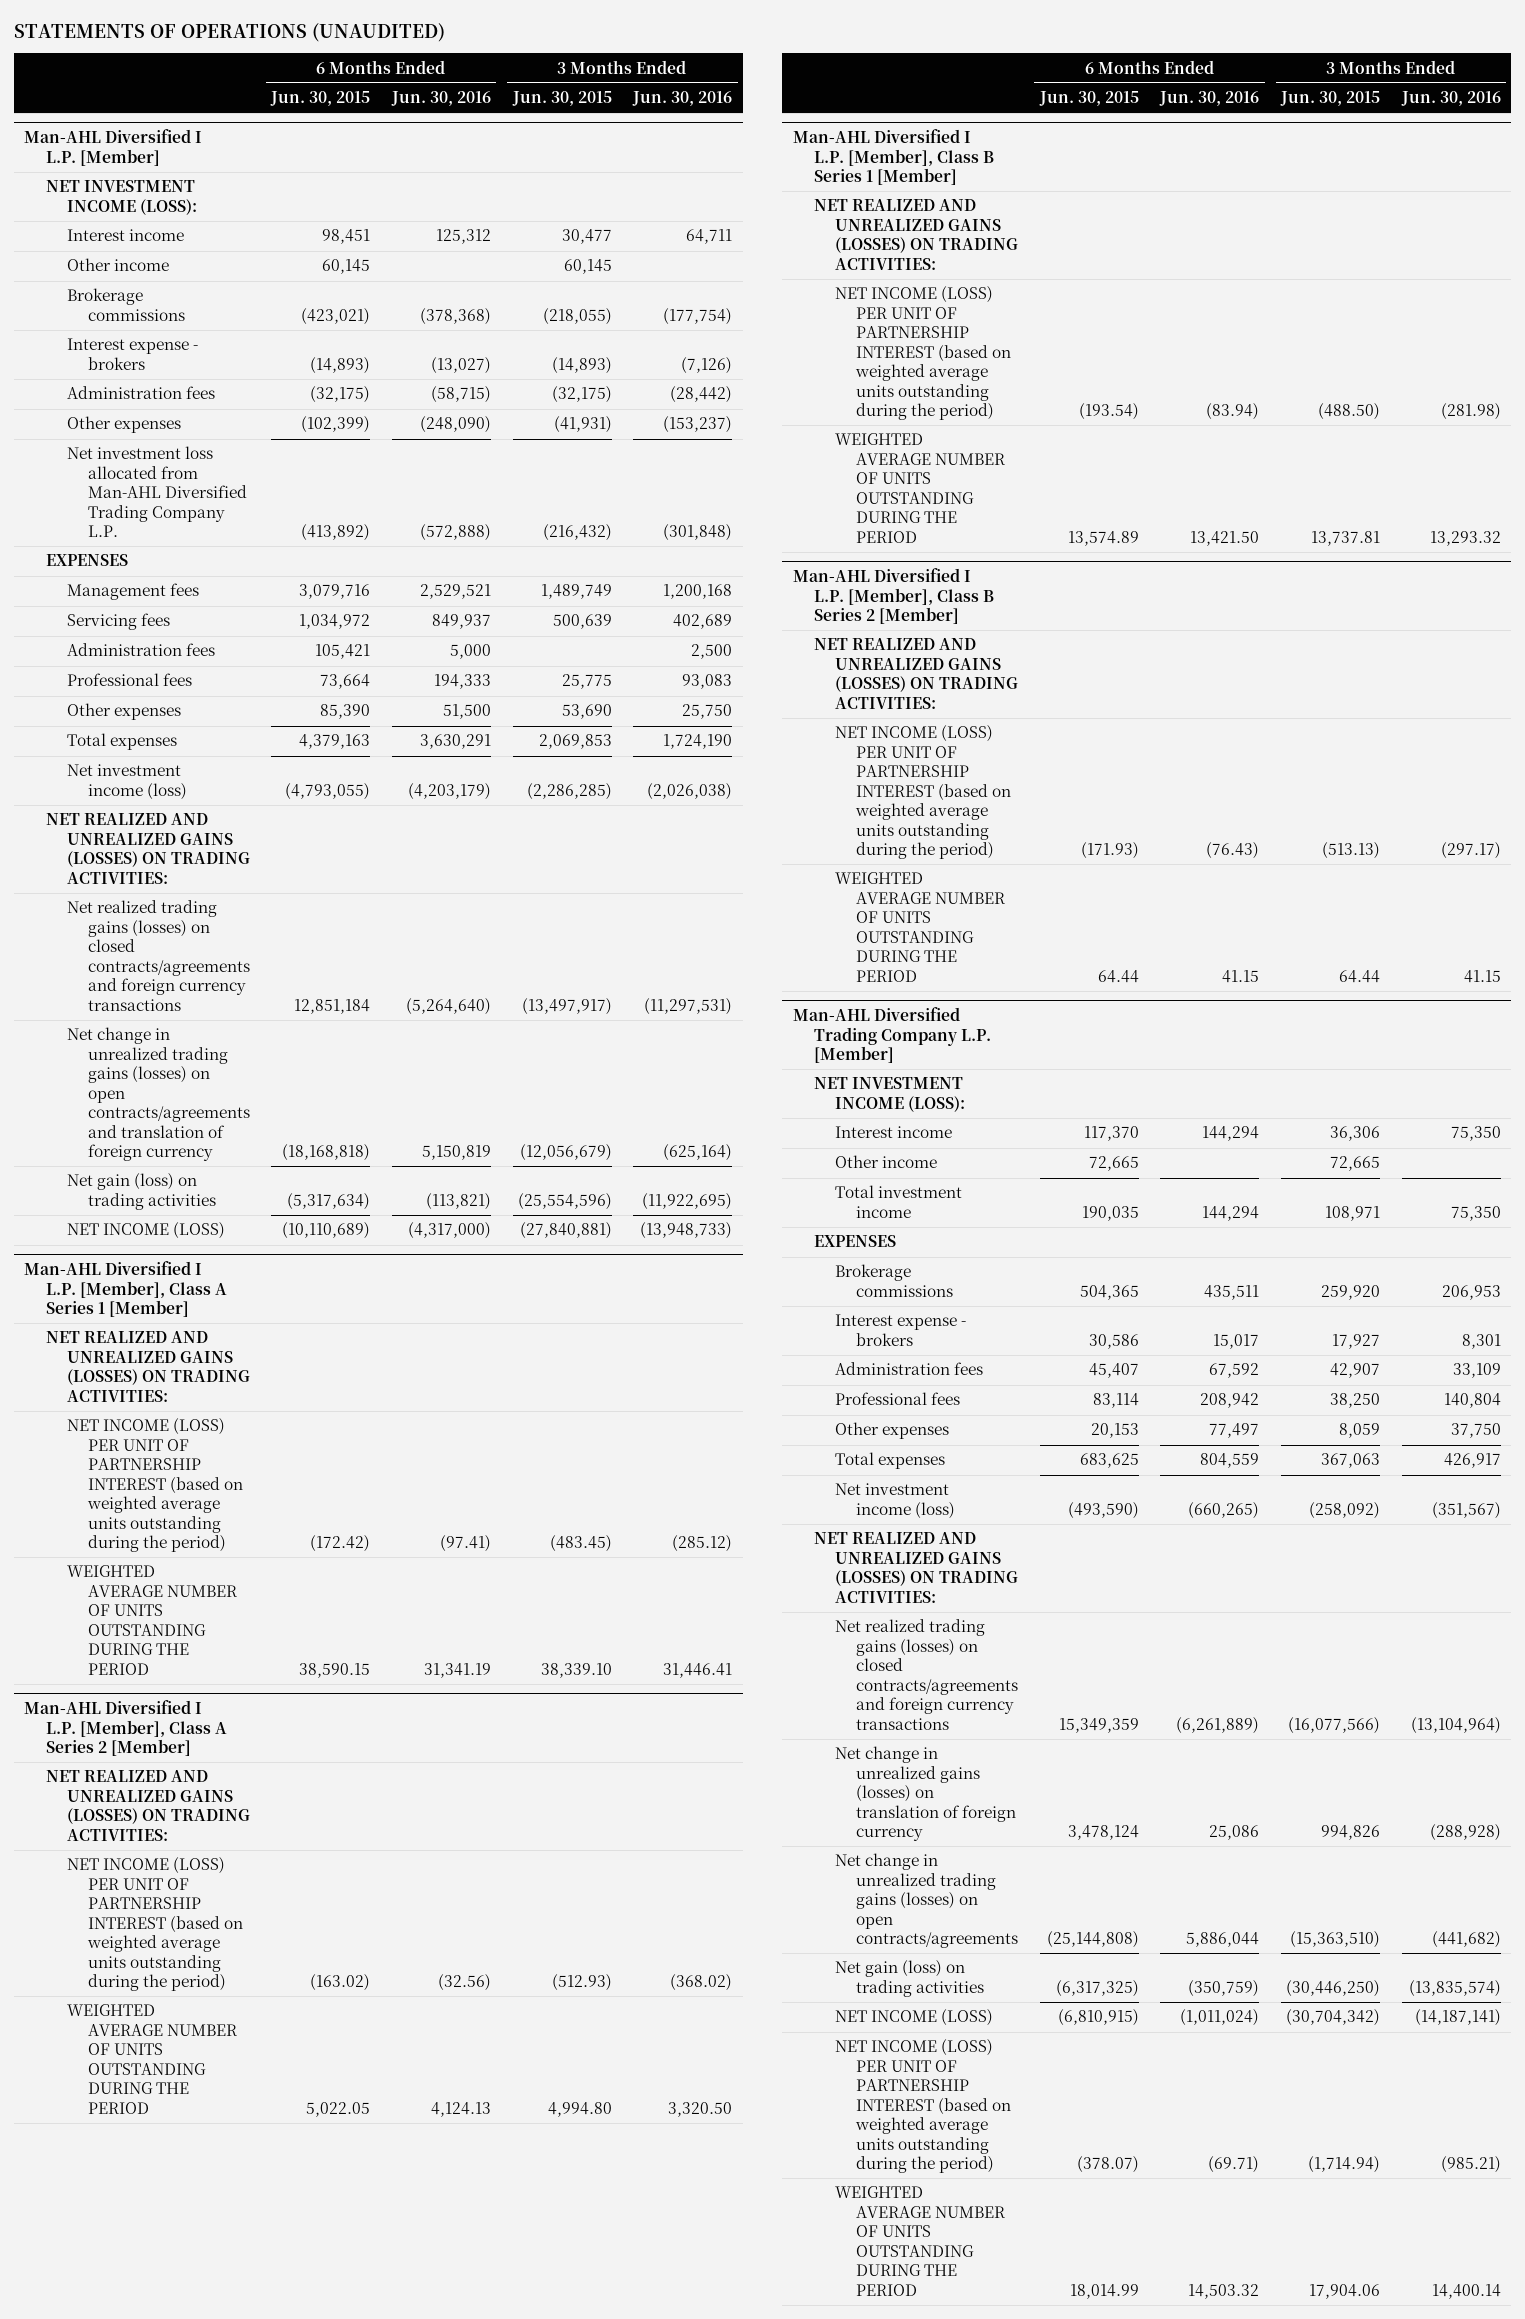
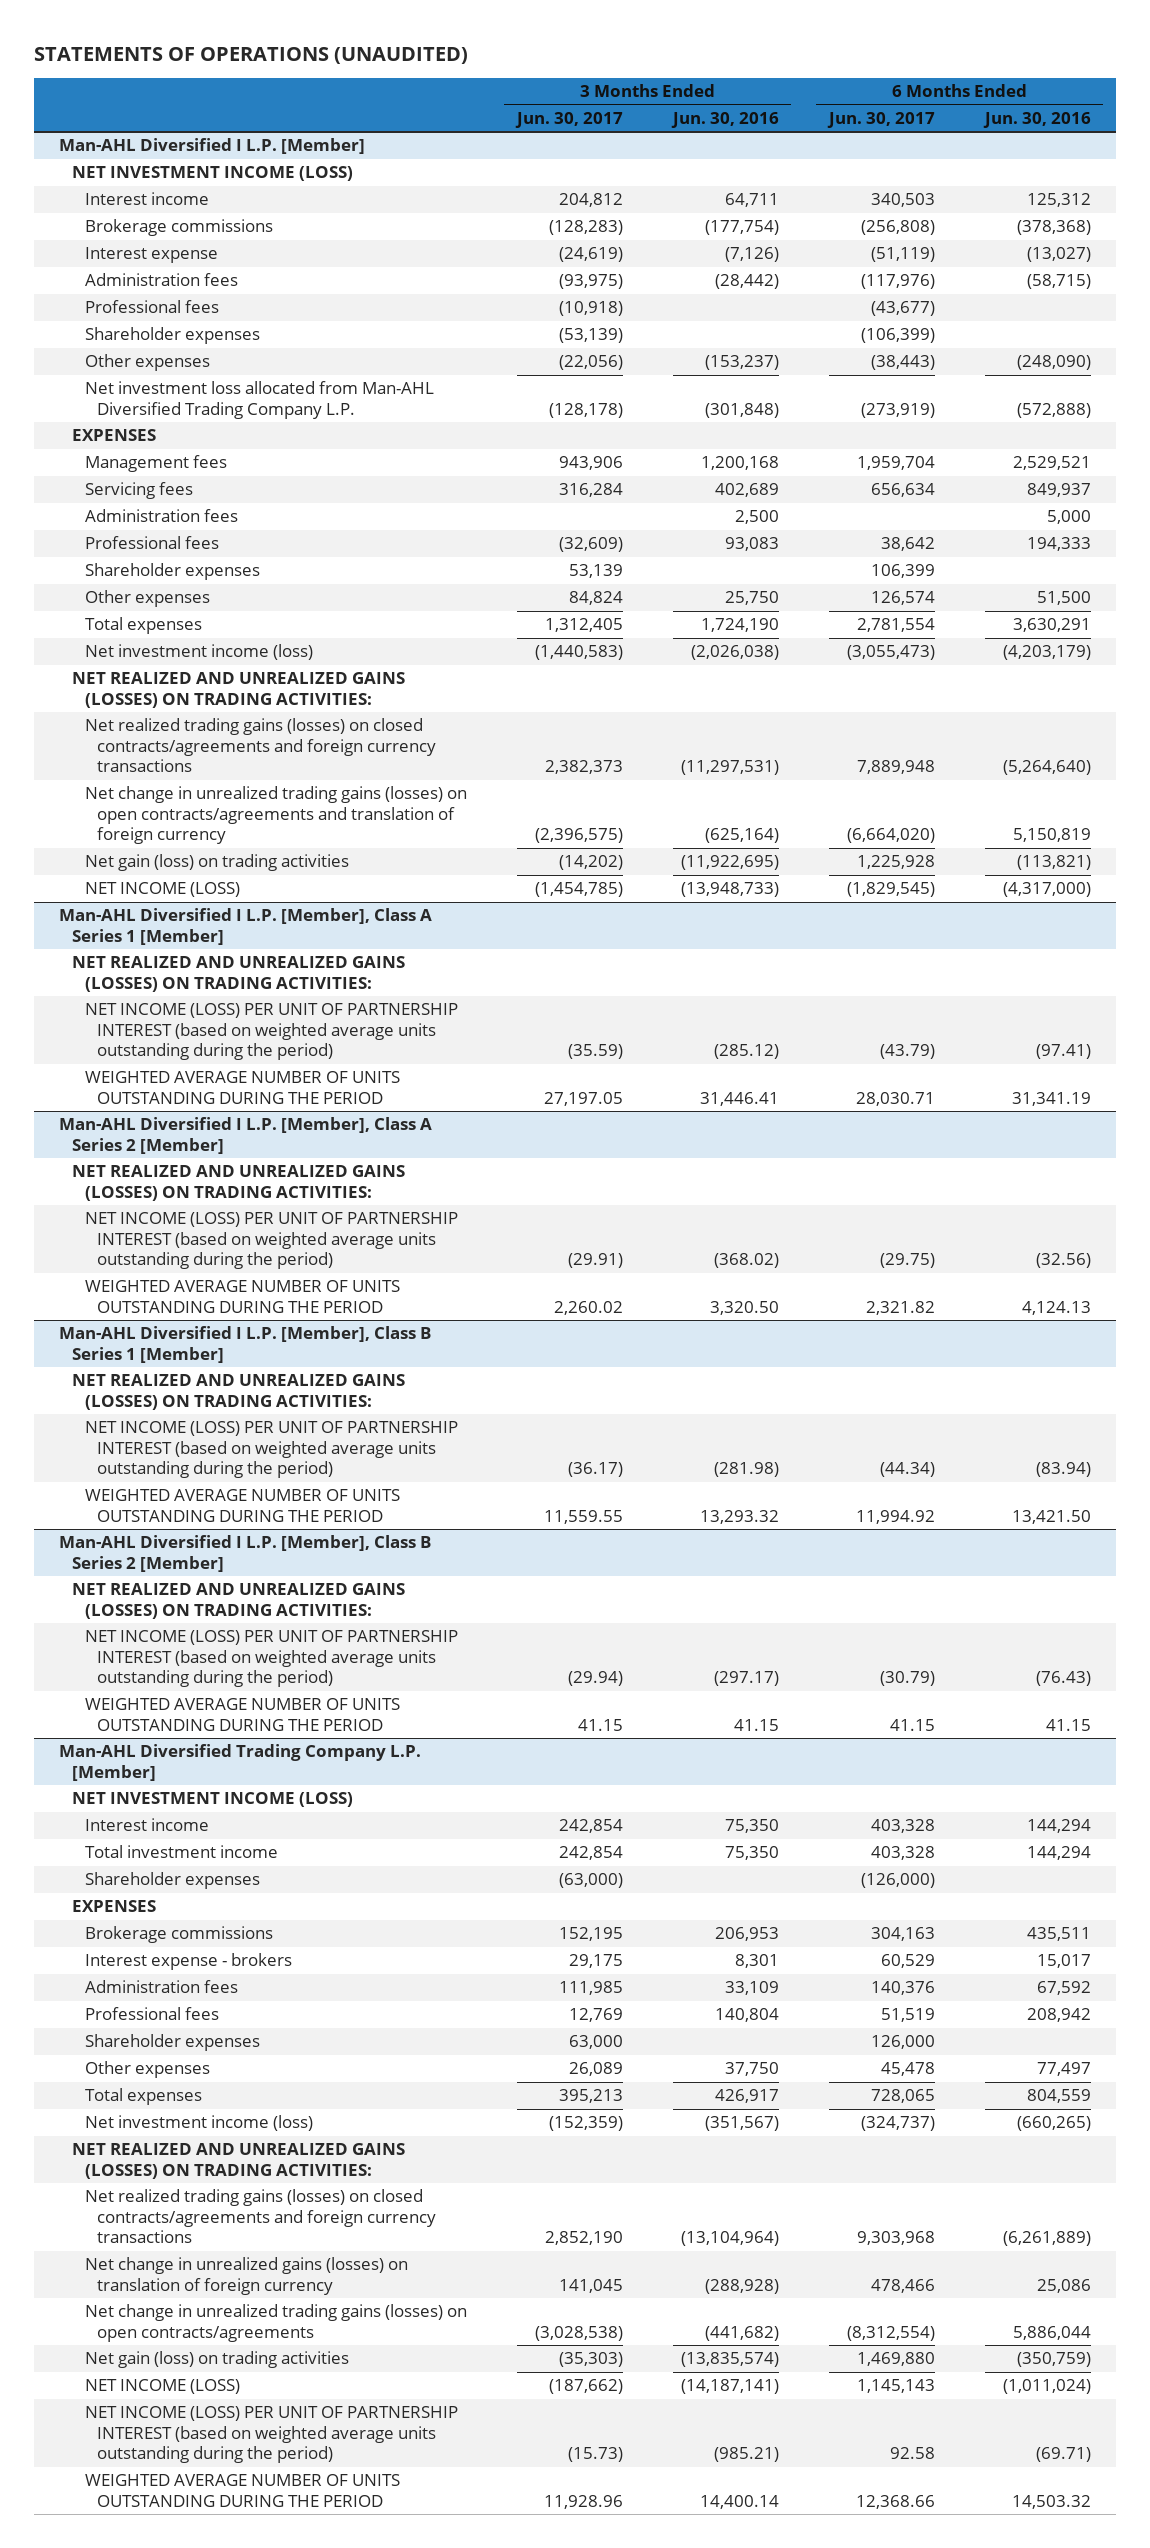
[270,91,371,107] Jun. 30, 2015 -> none
[511,91,612,107] Jun. 30, 2015 -> none
none -> [514,111,623,128] Jun. 30, 2017
none -> [826,111,935,128] Jun. 30, 2017
[45,180,197,215] NET INVESTMENT INCOME (LOSS): -> [72,166,354,182] NET INVESTMENT INCOME (LOSS)
[66,258,169,272] Other income -> none
[66,338,198,370] Interest expense - brokers -> [84,247,218,264] Interest expense
none -> [84,300,219,314] Professional fees
none -> [84,327,260,345] Shareholder expenses
none -> [84,563,260,581] Shareholder expenses
[813,1077,966,1112] NET INVESTMENT INCOME (LOSS): -> [72,1792,354,1808] NET INVESTMENT INCOME (LOSS)
[835,1155,938,1169] Other income -> none
none -> [84,1872,260,1890] Shareholder expenses
none -> [84,2034,260,2052] Shareholder expenses

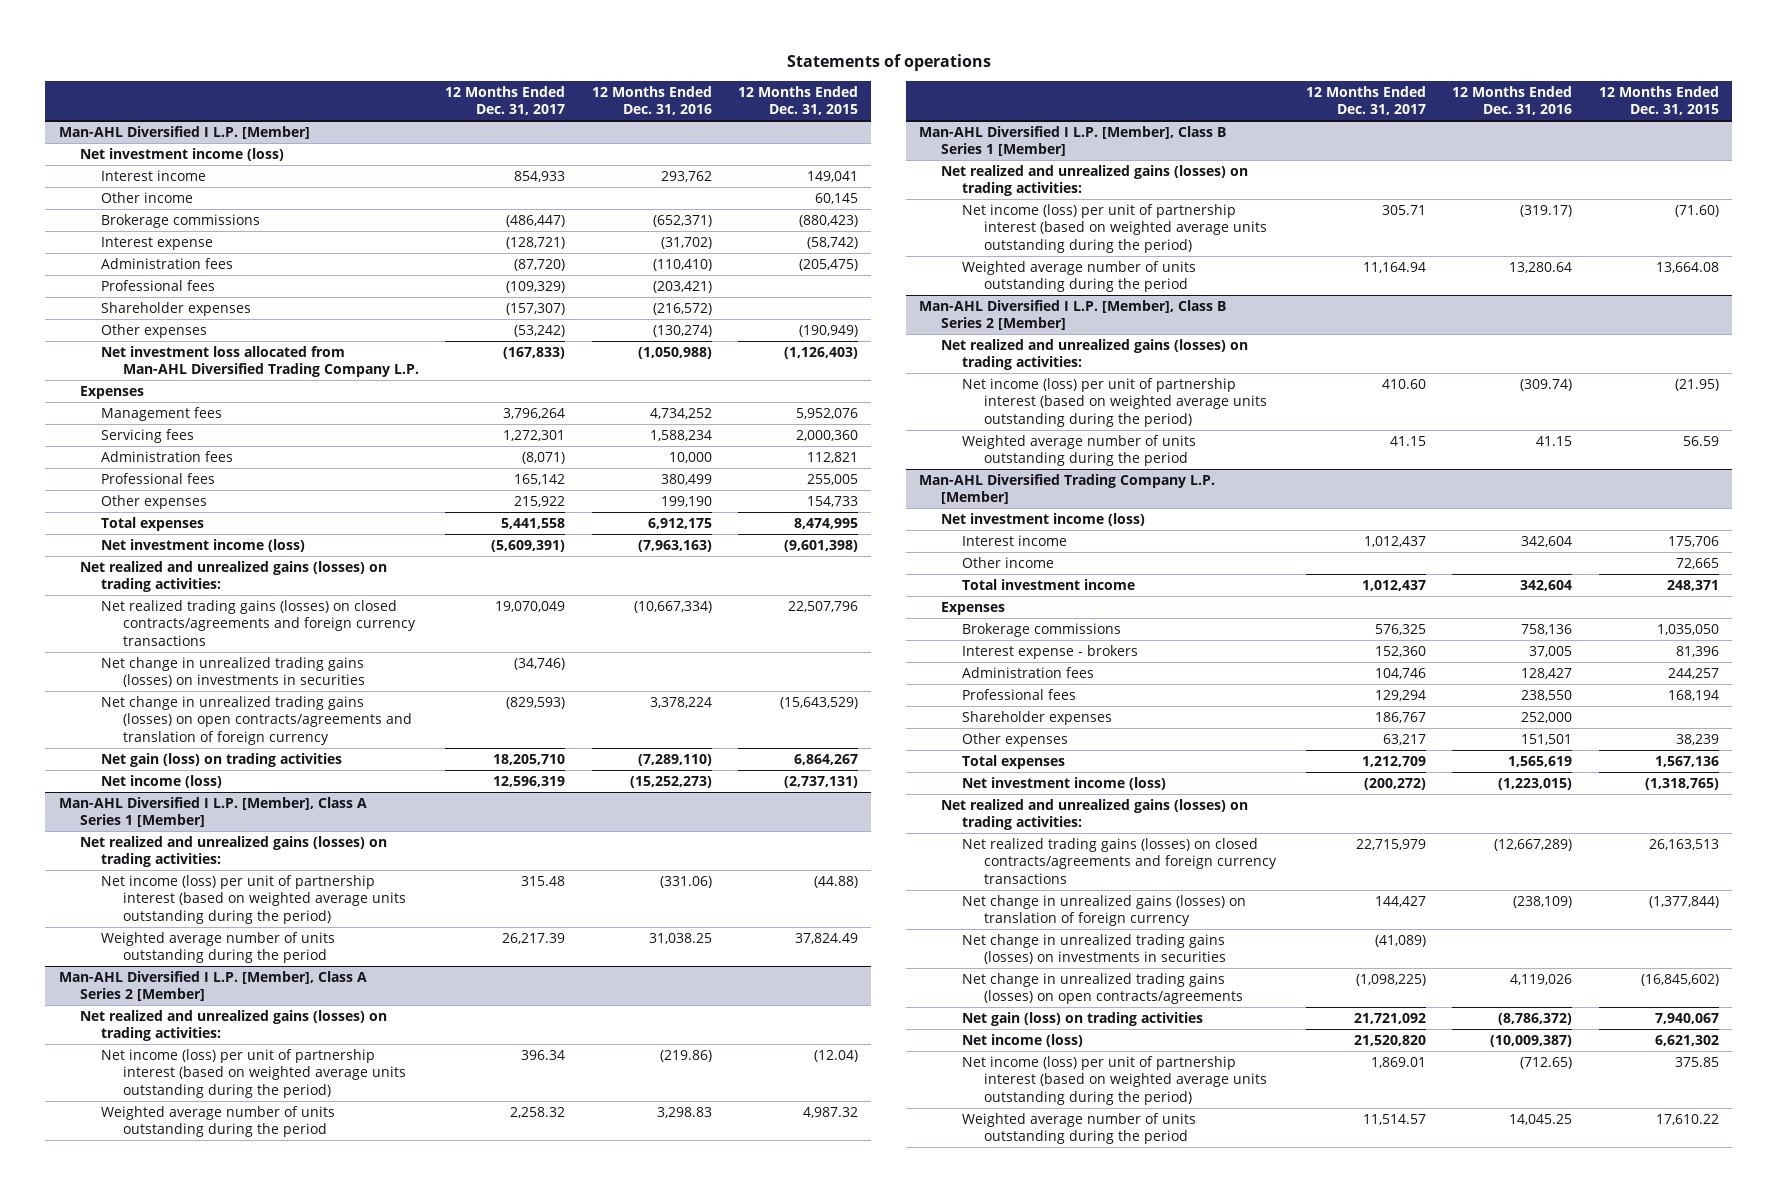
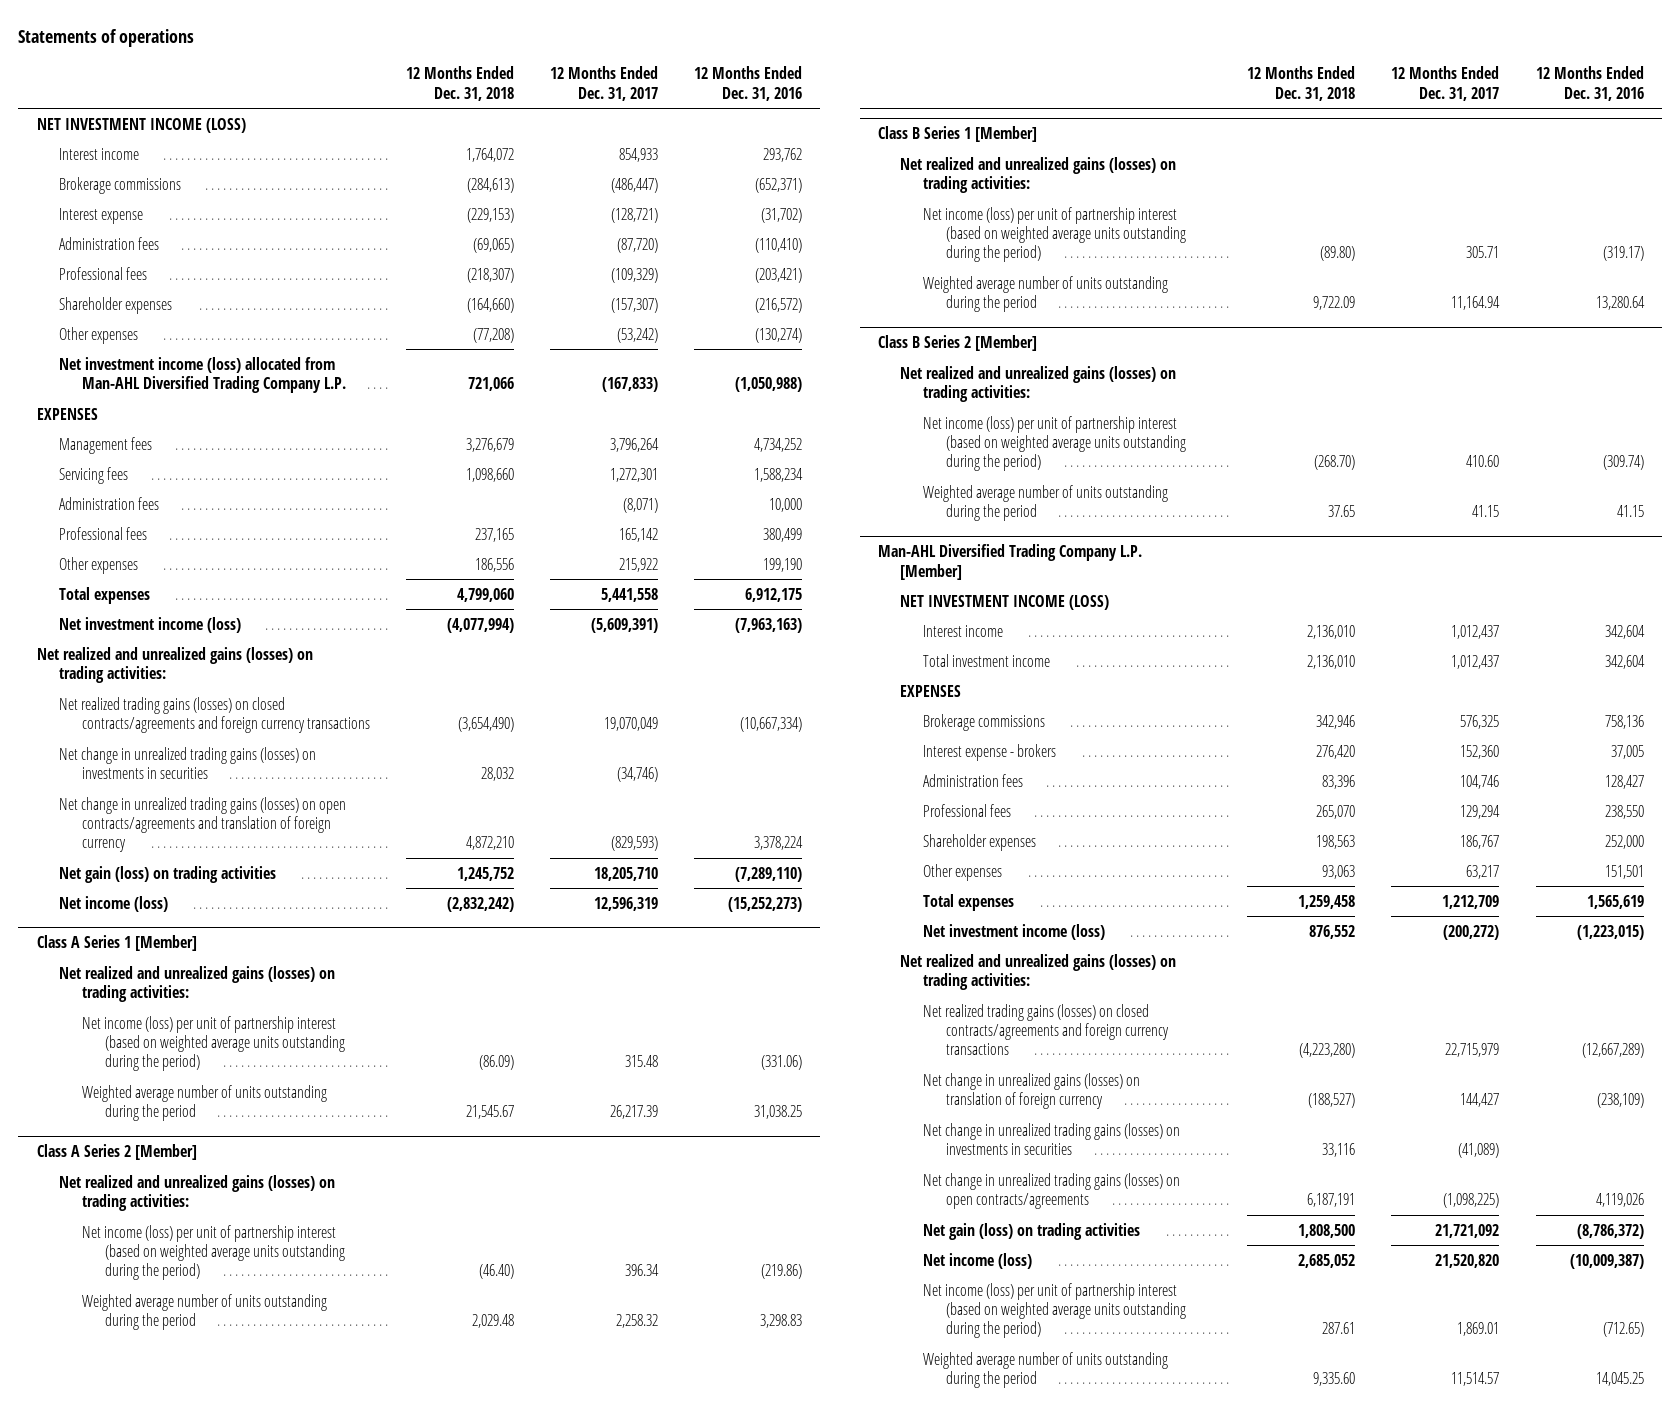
[737,86,858,116] 12 Months Ended Dec. 31, 2015 -> none
none -> [406,66,515,101] 12 Months Ended Dec. 31, 2018
[58,125,310,139] Man-AHL Diversified I L.P. [Member] -> none
[79,147,284,161] Net investment income (loss) -> [36,117,246,133] NET INVESTMENT INCOME (LOSS)
[101,191,194,203] Other income -> none
[101,345,419,378] Net investment loss allocated from Man-AHL Diversified Trading Company L.P. -> [59,356,346,394] Net investment income (loss) allocated from Man-AHL Diversified Trading Company L.P.
[79,385,144,399] Expenses -> [36,407,98,420] EXPENSES
[58,796,367,828] Man-AHL Diversified I L.P. [Member], Class A Series 1 [Member] -> none
none -> [36,935,197,952] Class A Series 1 [Member]
[58,970,367,1002] Man-AHL Diversified I L.P. [Member], Class A Series 2 [Member] -> none
none -> [36,1144,197,1161] Class A Series 2 [Member]
[919,125,1227,157] Man-AHL Diversified I L.P. [Member], Class B Series 1 [Member] -> none
none -> [877,126,1037,143] Class B Series 1 [Member]
[919,299,1227,331] Man-AHL Diversified I L.P. [Member], Class B Series 2 [Member] -> none
none -> [877,335,1037,352] Class B Series 2 [Member]
[940,512,1145,526] Net investment income (loss) -> [900,594,1110,610] NET INVESTMENT INCOME (LOSS)
[962,556,1055,568] Other income -> none
[940,601,1005,615] Expenses -> [900,684,962,697] EXPENSES

